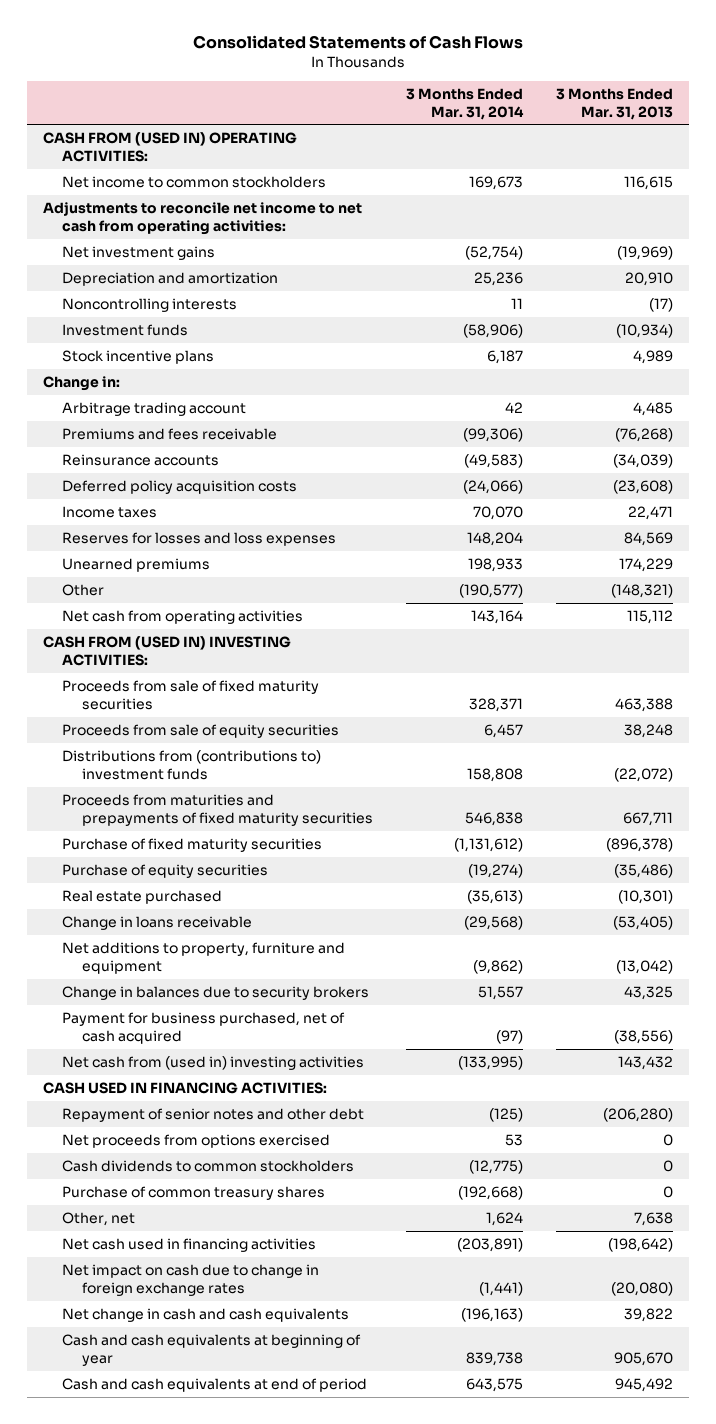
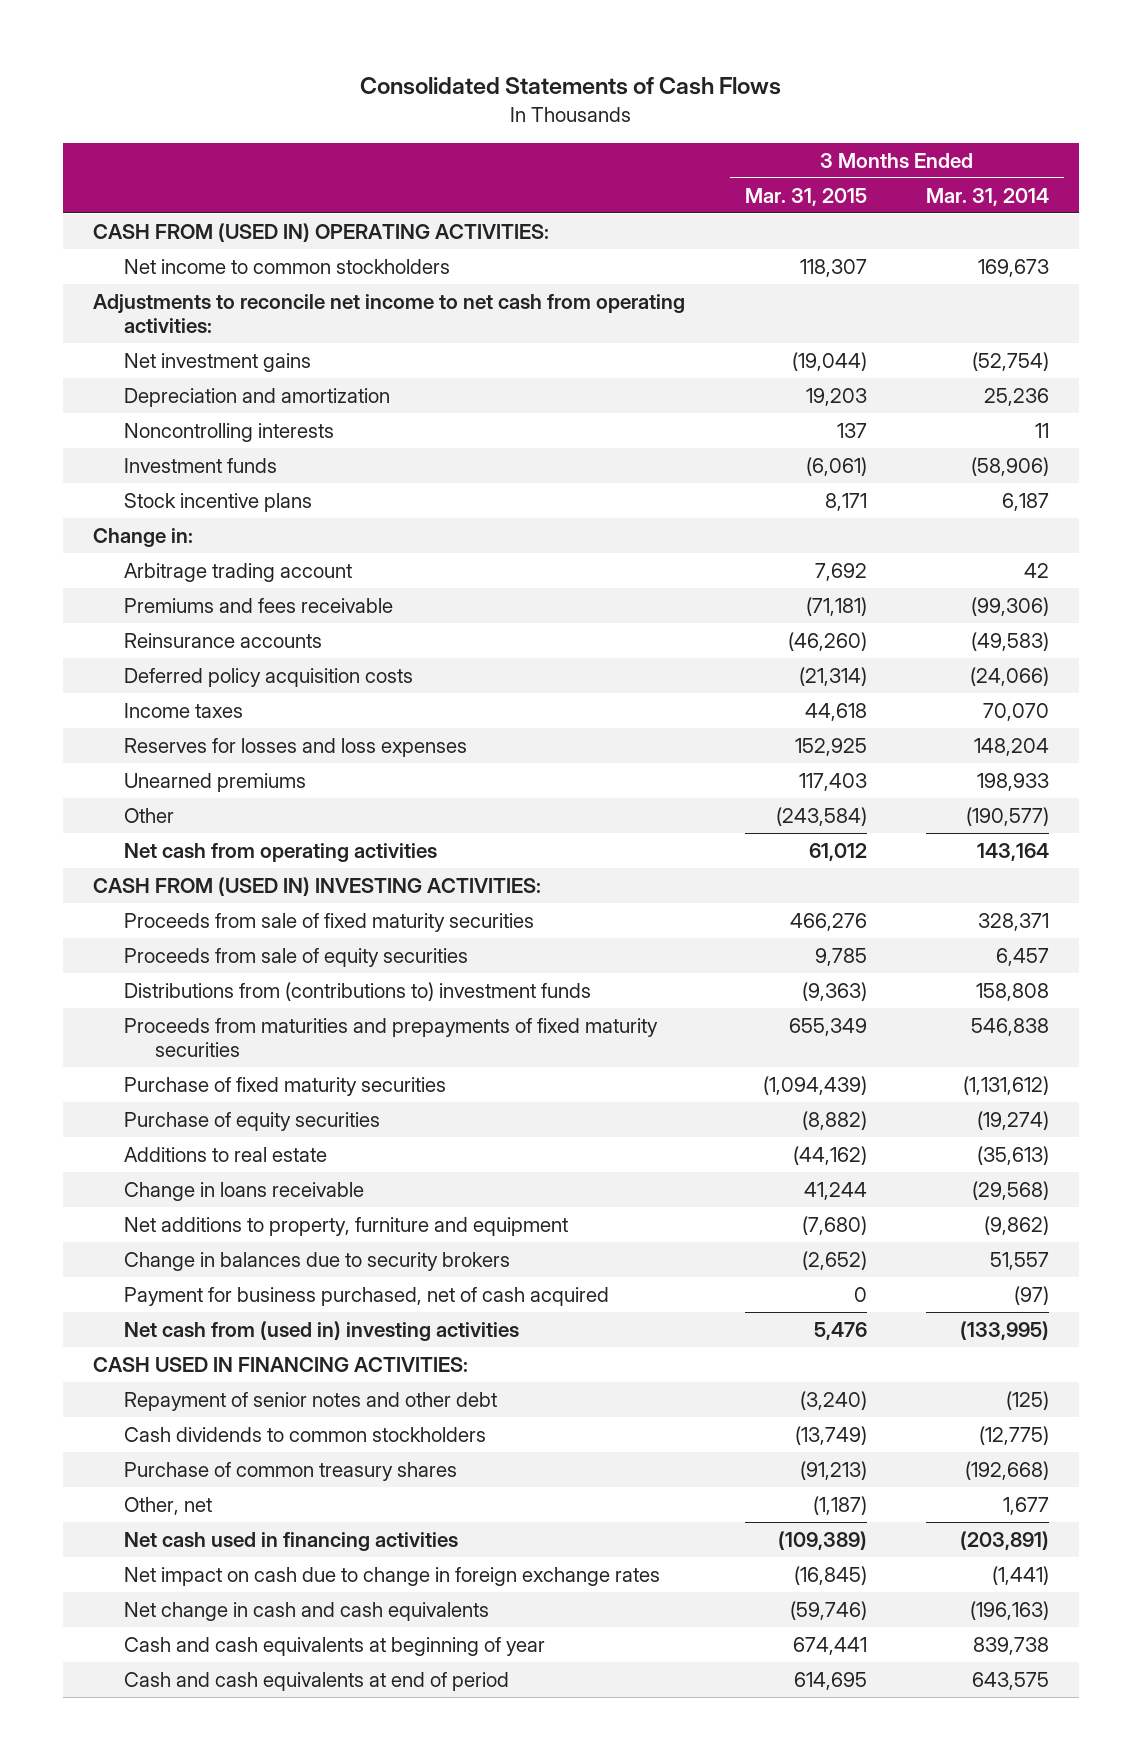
[555,87,673,120] 3 Months Ended Mar. 31, 2013 -> none
none -> [744,187,867,206] Mar. 31, 2015
[62,889,223,904] Real estate purchased -> [123,1147,327,1163] Additions to real estate
[62,1133,331,1148] Net proceeds from options exercised -> none
[485,1211,523,1226] 1,624 -> [1003,1497,1050,1516] 1,677

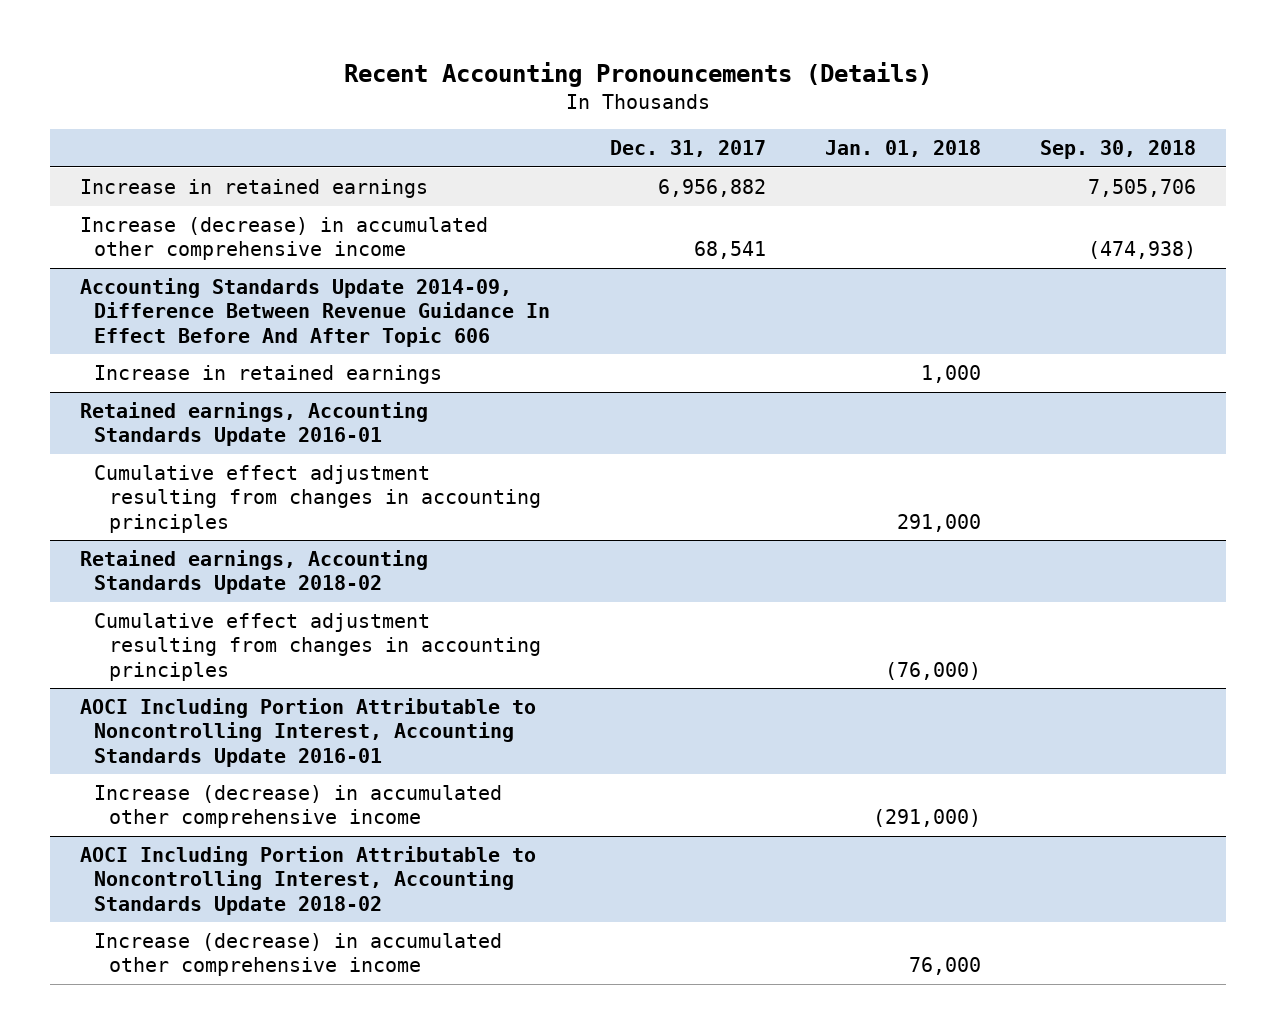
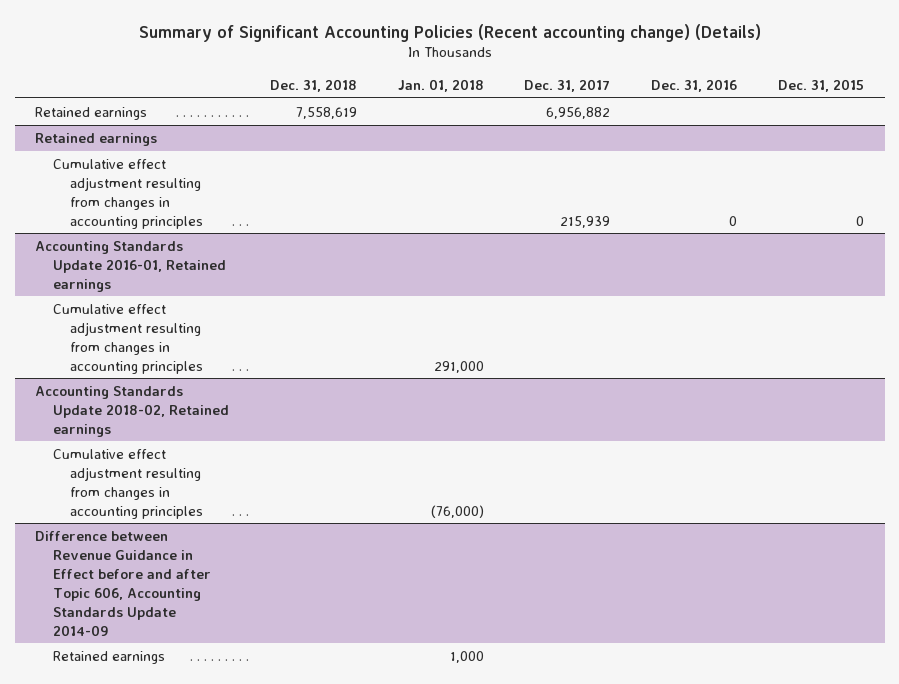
[344,61,933,87] Recent Accounting Pronouncements (Details) -> [138,23,761,42] Summary of Significant Accounting Policies (Recent accounting change) (Details)
[1040,140,1197,160] Sep. 30, 2018 -> none
none -> [269,78,357,92] Dec. 31, 2018
none -> [651,78,738,92] Dec. 31, 2016
none -> [778,78,865,92] Dec. 31, 2015
[79,217,488,261] Increase (decrease) in accumulated other comprehensive income -> none
[79,278,551,347] Accounting Standards Update 2014-09, Difference Between Revenue Guidance In Effect Before And After Topic 606 -> none
[94,365,443,385] Increase in retained earnings -> none
[79,179,428,199] Increase in retained earnings -> [35,106,148,120] Retained earnings
none -> [35,132,158,146] Retained earnings
none -> [52,158,204,229] Cumulative effect adjustment resulting from changes in accounting principles
[79,402,428,447] Retained earnings, Accounting Standards Update 2016-01 -> [35,240,226,292] Accounting Standards Update 2016-01, Retained earnings
[79,550,428,595] Retained earnings, Accounting Standards Update 2018-02 -> [35,385,229,437] Accounting Standards Update 2018-02, Retained earnings
[79,698,536,767] AOCI Including Portion Attributable to Noncontrolling Interest, Accounting Standards Update 2016-01 -> none
[94,785,503,829] Increase (decrease) in accumulated other comprehensive income -> none
[79,846,536,915] AOCI Including Portion Attributable to Noncontrolling Interest, Accounting Standards Update 2018-02 -> none
[94,933,503,977] Increase (decrease) in accumulated other comprehensive income -> none
none -> [35,530,211,636] Difference between Revenue Guidance in Effect before and after Topic 606, Accounting Standards Update 2014-09
none -> [52,650,165,664] Retained earnings

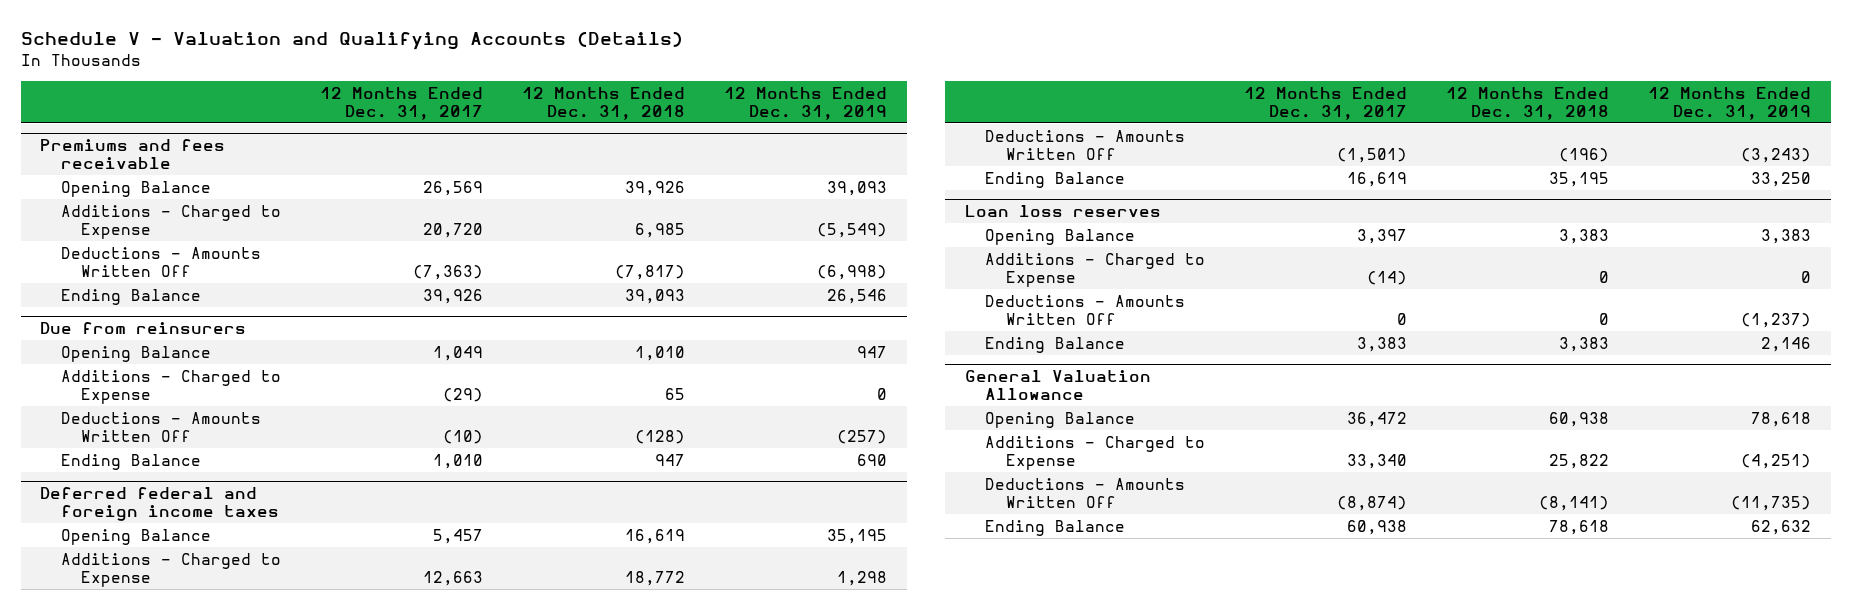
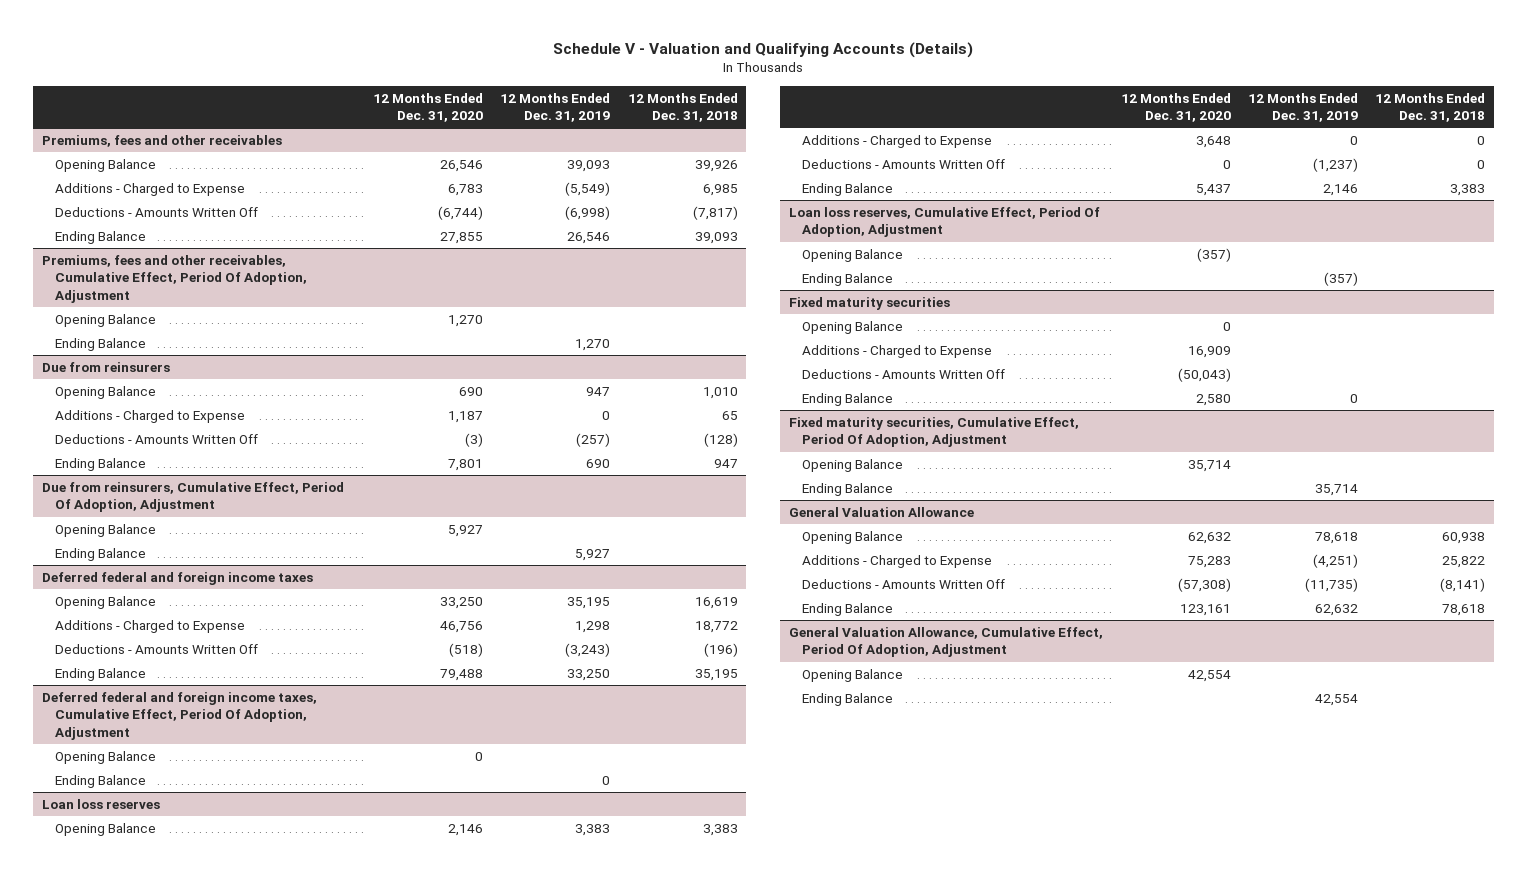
[319,86,483,120] 12 Months Ended Dec. 31, 2017 -> none
none -> [372,92,483,123] 12 Months Ended Dec. 31, 2020
[40,138,226,169] Premiums and fees receivable -> [41,134,282,147] Premiums, fees and other receivables
none -> [41,254,307,303] Premiums, fees and other receivables, Cumulative Effect, Period Of Adoption, Adjustment
none -> [54,313,156,327] Opening Balance
none -> [54,337,146,351] Ending Balance
none -> [41,481,344,513] Due from reinsurers, Cumulative Effect, Period Of Adoption, Adjustment
none -> [54,523,156,537] Opening Balance
none -> [54,547,146,561] Ending Balance
none -> [41,691,317,740] Deferred federal and foreign income taxes, Cumulative Effect, Period Of Adoption, Adjustment
none -> [54,750,156,764] Opening Balance
none -> [54,774,146,788] Ending Balance
none -> [789,206,1101,238] Loan loss reserves, Cumulative Effect, Period Of Adoption, Adjustment
none -> [802,248,904,262] Opening Balance
none -> [802,272,894,286] Ending Balance
none -> [789,296,951,310] Fixed maturity securities
none -> [802,320,904,334] Opening Balance
none -> [802,344,993,358] Additions - Charged to Expense
none -> [802,368,1006,379] Deductions - Amounts Written Off
none -> [802,392,894,406] Ending Balance
none -> [789,416,1080,448] Fixed maturity securities, Cumulative Effect, Period Of Adoption, Adjustment
none -> [802,458,904,472] Opening Balance
none -> [802,482,894,496] Ending Balance
none -> [789,626,1104,658] General Valuation Allowance, Cumulative Effect, Period Of Adoption, Adjustment
none -> [802,668,904,682] Opening Balance
none -> [802,692,894,706] Ending Balance

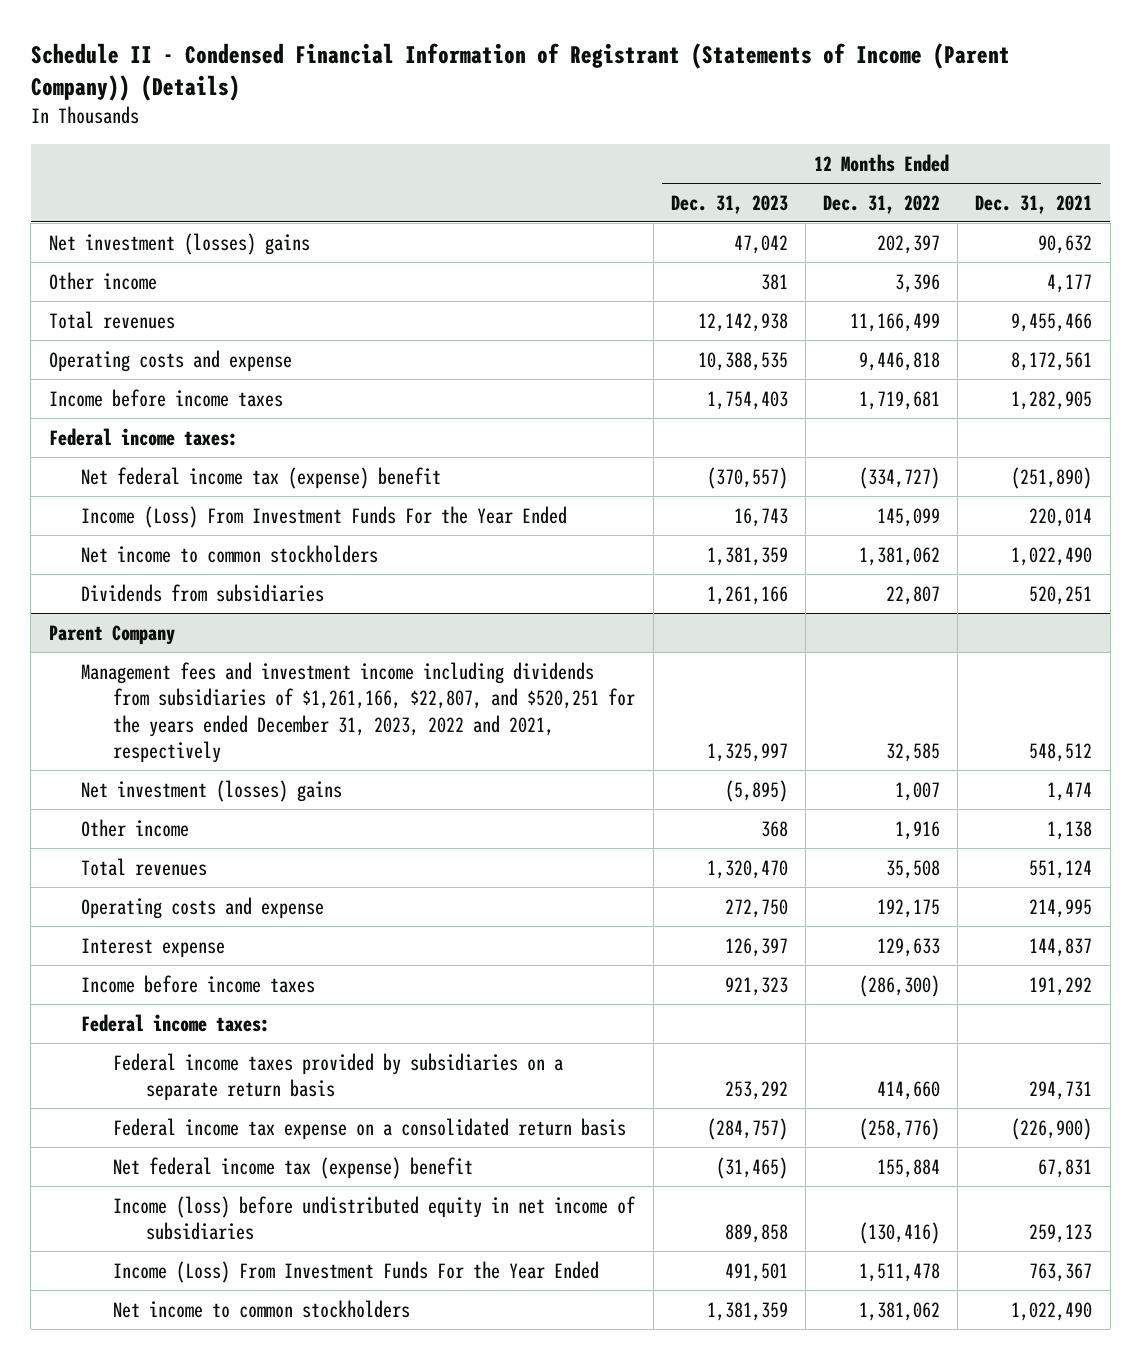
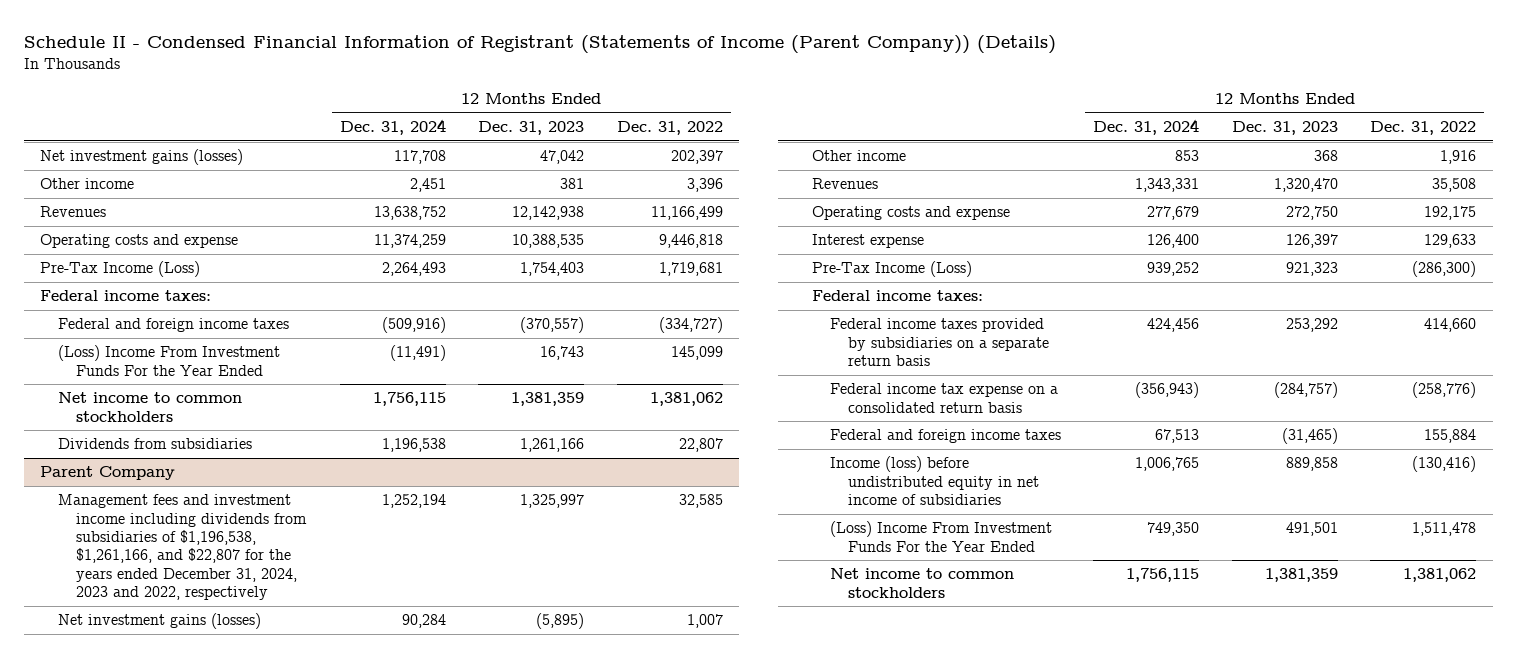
[975,194,1093,214] Dec. 31, 2021 -> none
none -> [339,119,446,136] Dec. 31, 2024
[48,232,310,255] Net investment (losses) gains -> [40,149,244,166] Net investment gains (losses)
[48,310,175,329] Total revenues -> [40,206,107,218] Revenues
[48,388,283,407] Income before income taxes -> [40,261,201,278] Pre-Tax Income (Loss)
[81,466,442,489] Net federal income tax (expense) benefit -> [58,318,290,333] Federal and foreign income taxes
[81,505,568,528] Income (Loss) From Investment Funds For the Year Ended -> [58,345,281,376] (Loss) Income From Investment Funds For the Year Ended
[81,661,636,764] Management fees and investment income including dividends from subsidiaries of $1,261,166, $22,807, and $520,251 for the years ended December 31, 2023, 2022 and 2021, respectively -> [58,494,308,601] Management fees and investment income including dividends from subsidiaries of $1,196,538, $1,261,166, and $22,807 for the years ended December 31, 2024, 2023 and 2022, respectively
[81,779,343,802] Net investment (losses) gains -> [58,613,262,630] Net investment gains (losses)
[81,857,208,876] Total revenues -> [811,178,878,190] Revenues
[81,974,316,993] Income before income taxes -> [811,261,972,278] Pre-Tax Income (Loss)
[113,1156,474,1179] Net federal income tax (expense) benefit -> [829,429,1061,444] Federal and foreign income taxes
[113,1260,600,1283] Income (Loss) From Investment Funds For the Year Ended -> [829,521,1052,552] (Loss) Income From Investment Funds For the Year Ended

